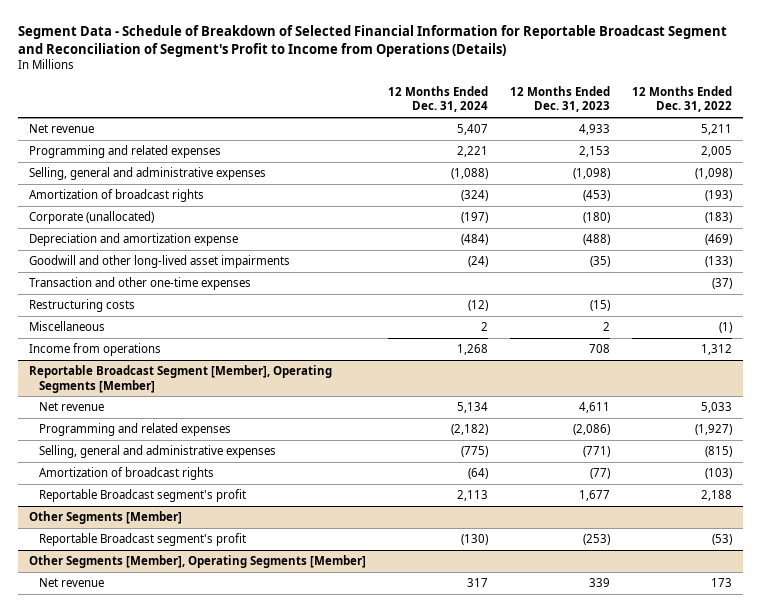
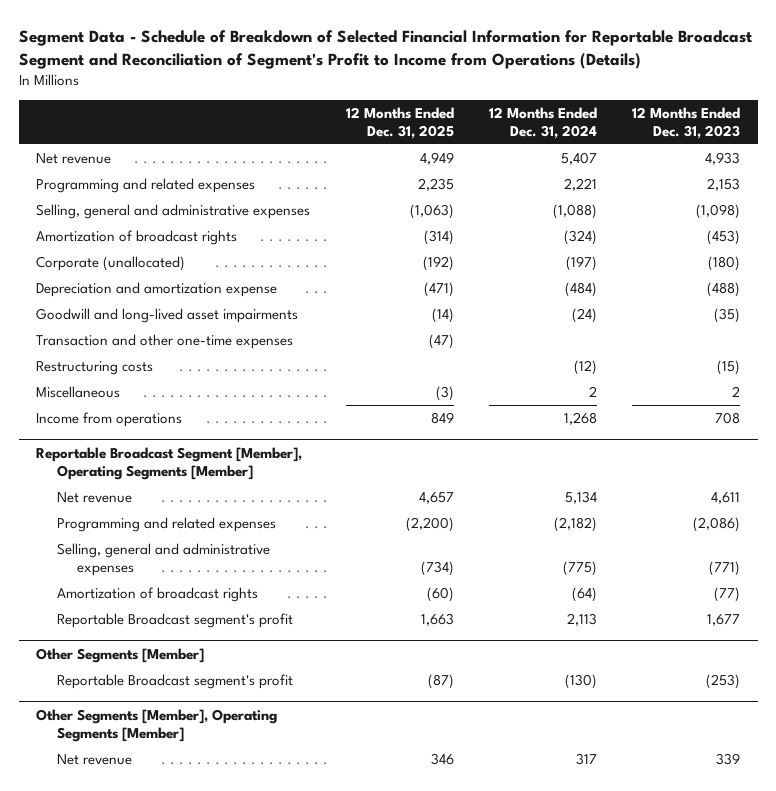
[632,85,733,113] 12 Months Ended Dec. 31, 2022 -> none
none -> [345,106,454,139] 12 Months Ended Dec. 31, 2025
[29,255,291,269] Goodwill and other long-lived asset impairments -> [36,307,299,323] Goodwill and long-lived asset impairments

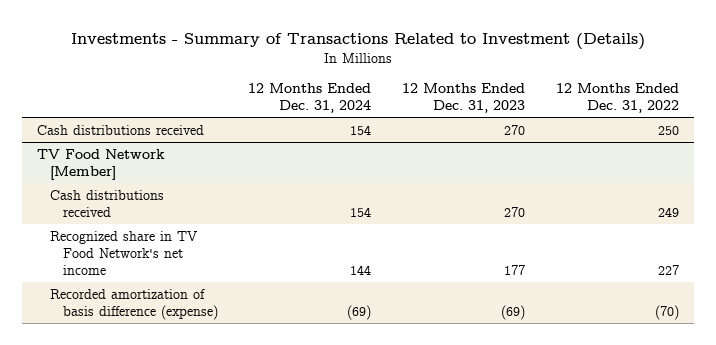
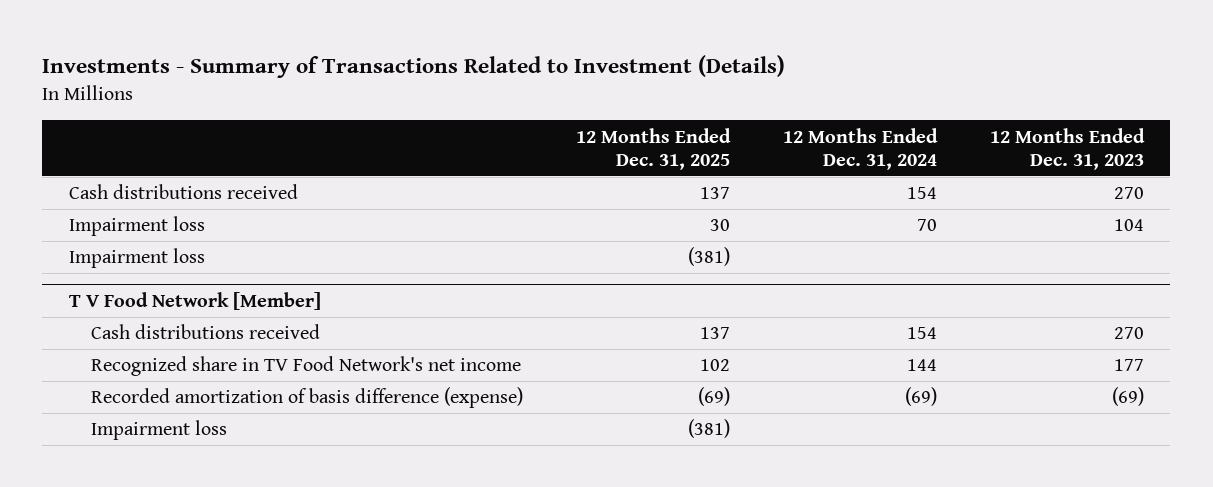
[555,83,679,114] 12 Months Ended Dec. 31, 2022 -> none
none -> [575,127,731,170] 12 Months Ended Dec. 31, 2025
none -> [68,216,205,237] Impairment loss
none -> [68,248,205,269] Impairment loss
[37,148,166,180] TV Food Network [Member] -> [68,292,321,311] T V Food Network [Member]
none -> [90,420,227,441] Impairment loss

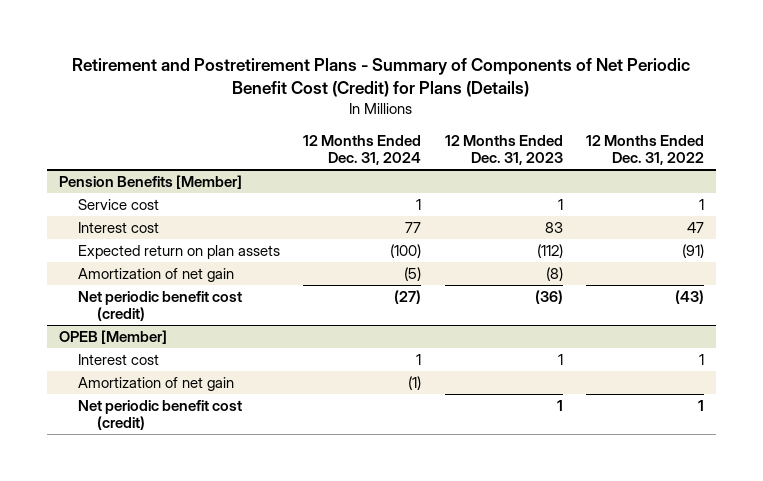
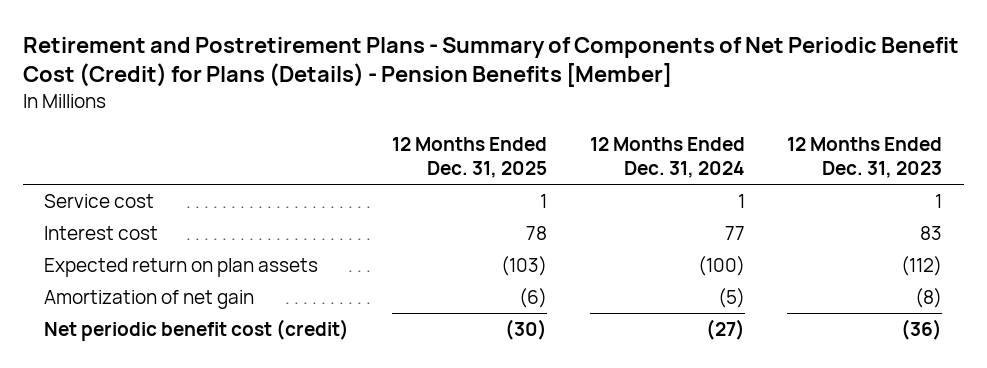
[72,57,691,97] Retirement and Postretirement Plans - Summary of Components of Net Periodic Benefit Cost (Credit) for Plans (Details) -> [22,36,959,88] Retirement and Postretirement Plans - Summary of Components of Net Periodic Benefit Cost (Credit) for Plans (Details) - Pension Benefits [Member]
[586,134,705,166] 12 Months Ended Dec. 31, 2022 -> none
none -> [391,136,547,178] 12 Months Ended Dec. 31, 2025
[58,174,242,189] Pension Benefits [Member] -> none
[58,329,167,344] OPEB [Member] -> none
[78,353,160,365] Interest cost -> none
[78,376,235,391] Amortization of net gain -> none
[78,399,243,431] Net periodic benefit cost (credit) -> none

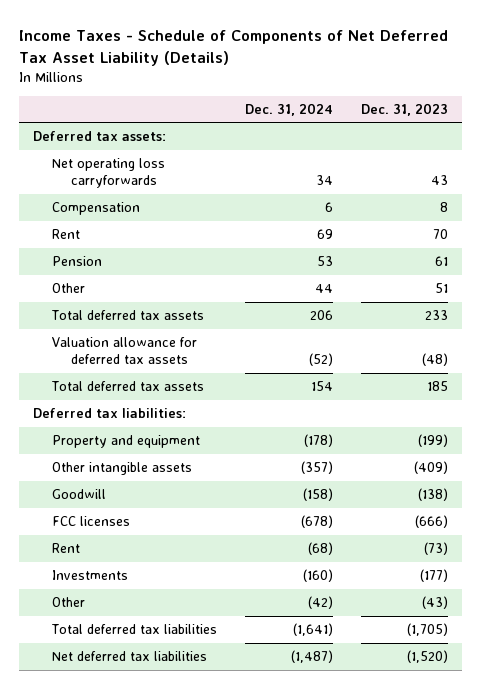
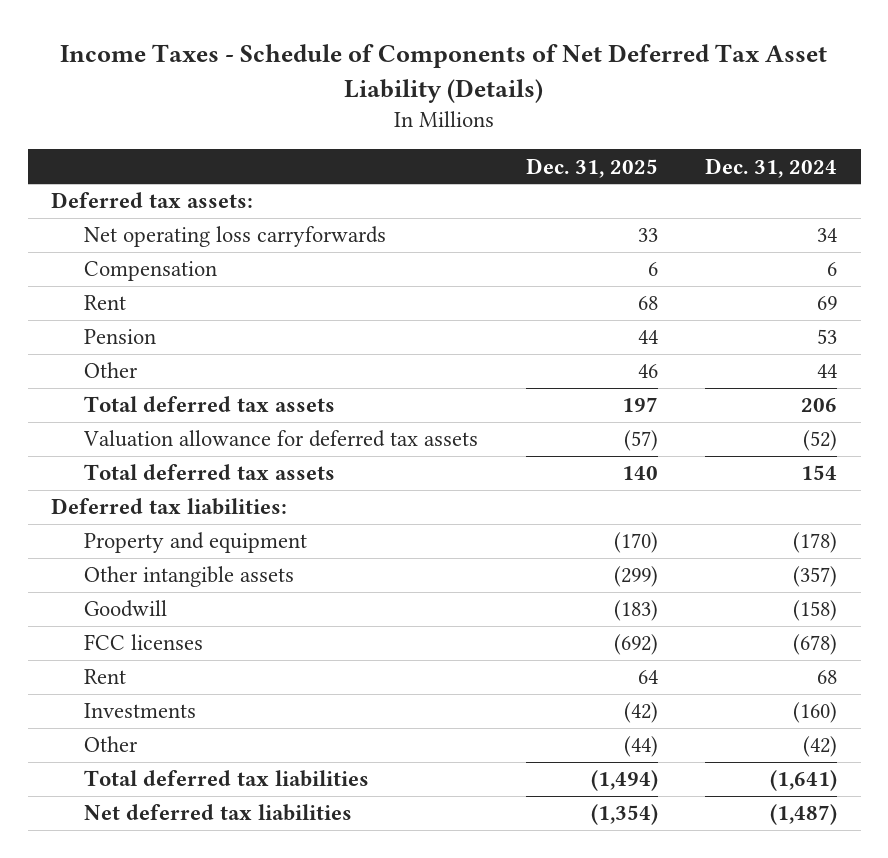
[360,102,448,116] Dec. 31, 2023 -> none
none -> [525,157,658,178] Dec. 31, 2025
[307,542,333,556] (68) -> [817,670,838,685] 68

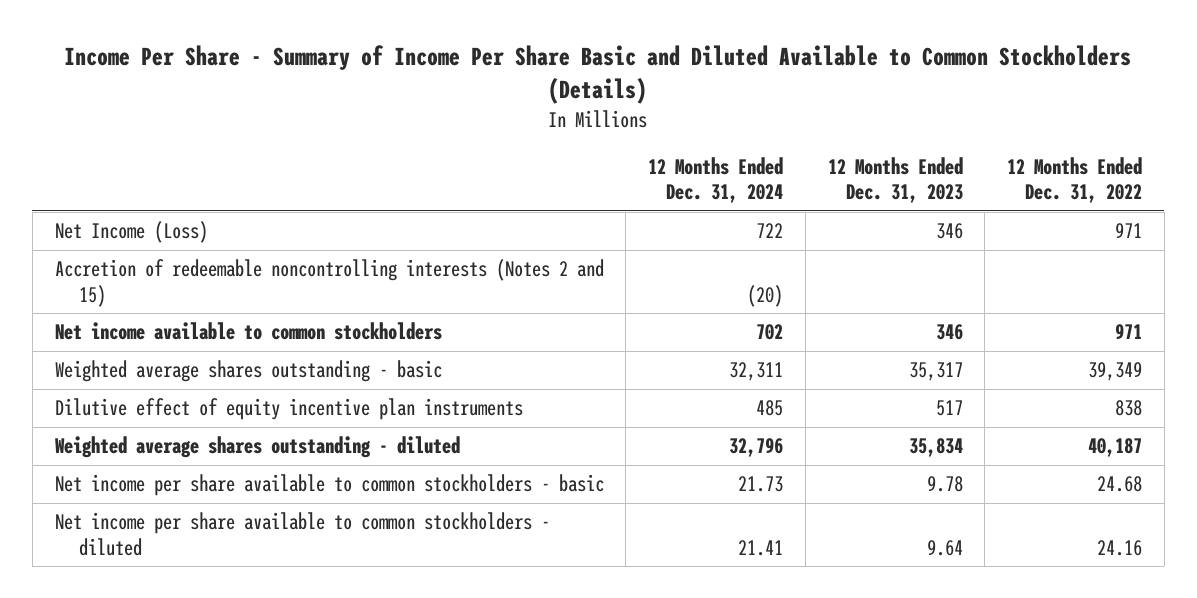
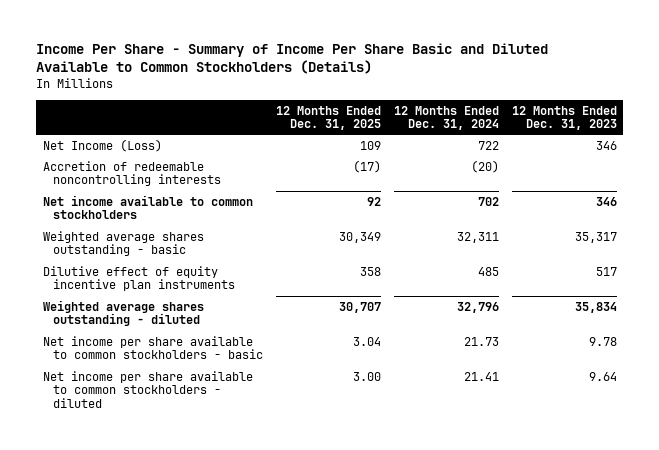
[1007,157,1143,204] 12 Months Ended Dec. 31, 2022 -> none
none -> [275,105,381,130] 12 Months Ended Dec. 31, 2025
[54,259,604,307] Accretion of redeemable noncontrolling interests (Notes 2 and 15) -> [42,160,221,187] Accretion of redeemable noncontrolling interests

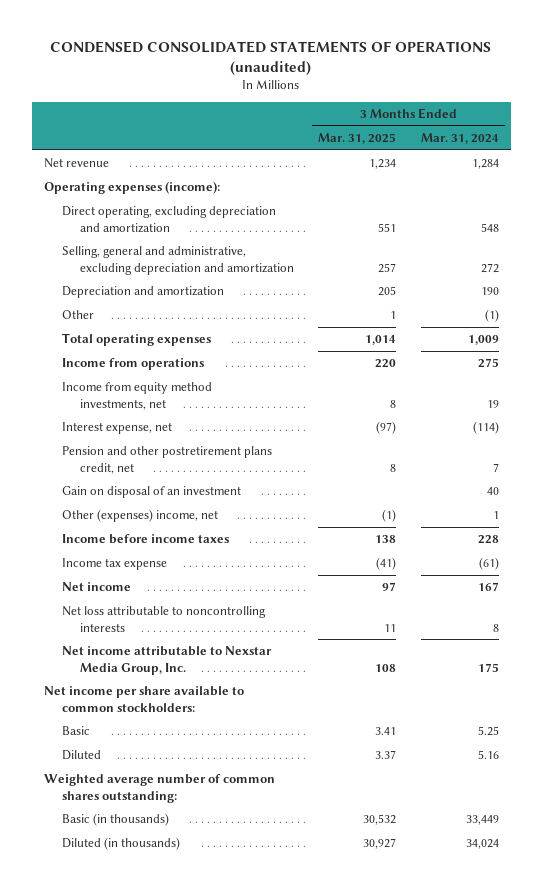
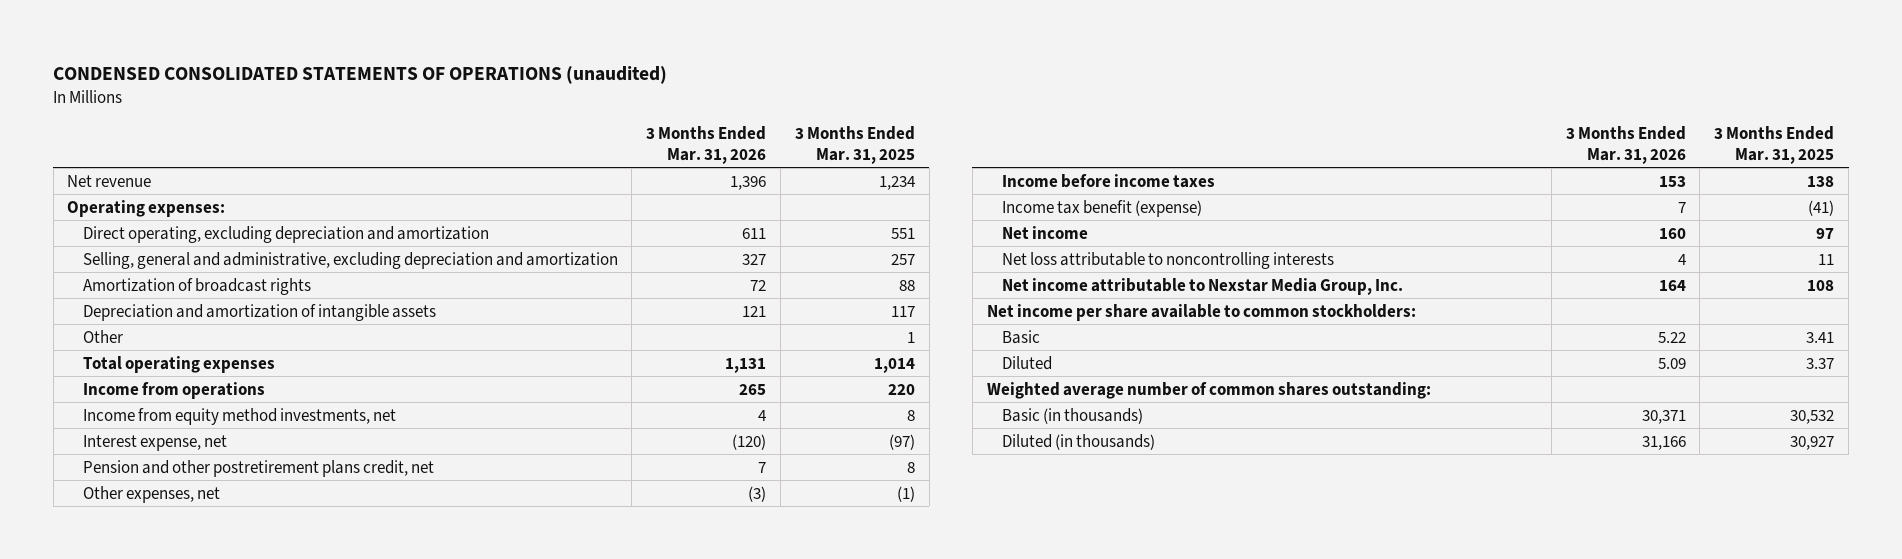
[420,132,499,144] Mar. 31, 2024 -> none
none -> [646,125,767,165] 3 Months Ended Mar. 31, 2026
[43,181,220,195] Operating expenses (income): -> [67,199,226,217] Operating expenses:
none -> [82,277,311,295] Amortization of broadcast rights
[61,286,224,299] Depreciation and amortization -> [82,303,436,321] Depreciation and amortization of intangible assets
[378,286,397,297] 205 -> [891,305,916,317] 117
[61,486,241,499] Gain on disposal of an investment -> none
[61,509,218,523] Other (expenses) income, net -> [82,485,220,503] Other expenses, net
[61,558,167,571] Income tax expense -> [1001,199,1202,217] Income tax benefit (expense)

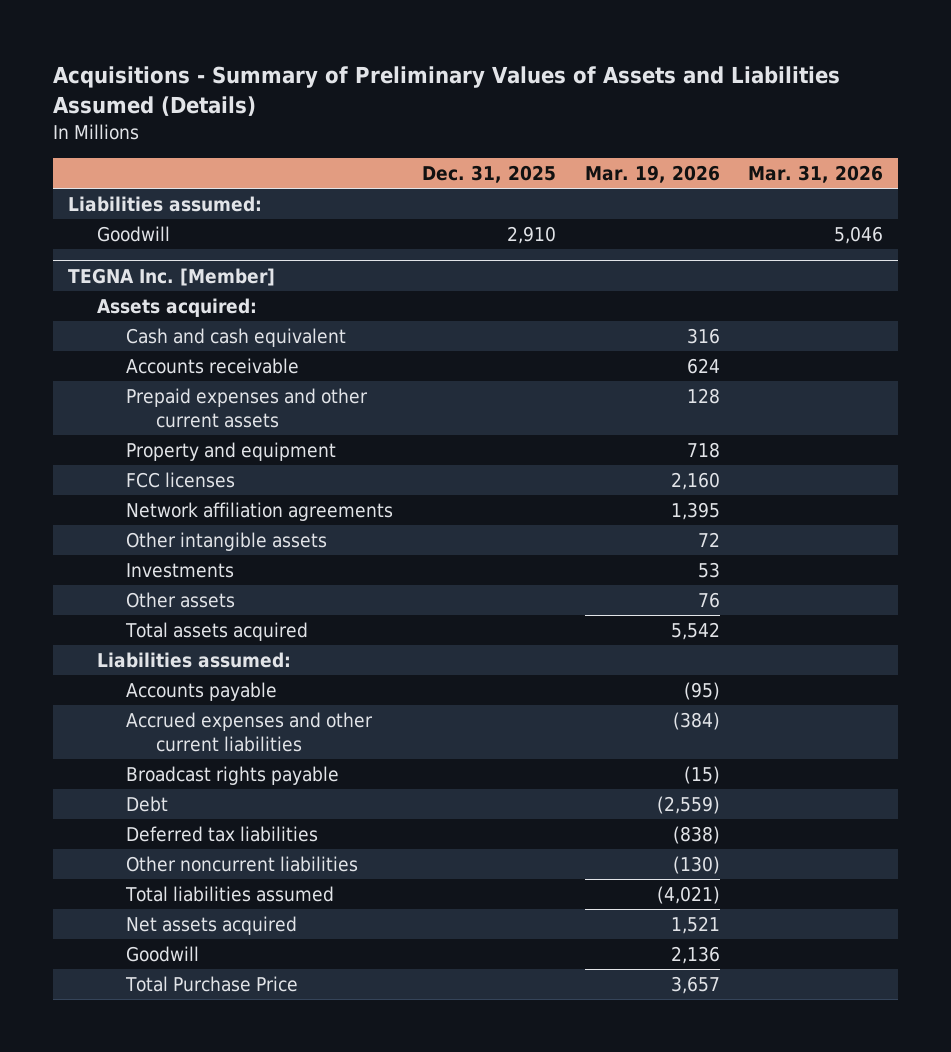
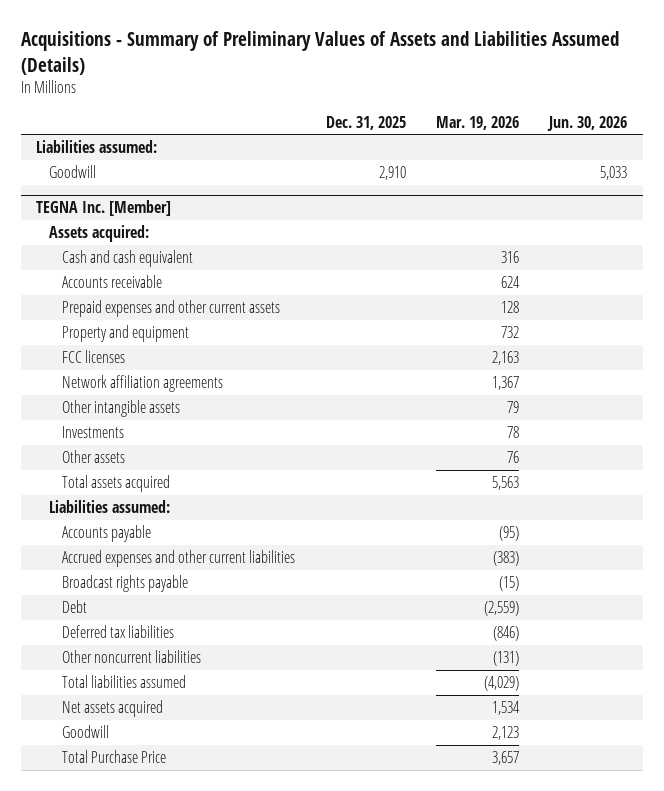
[748,165,884,184] Mar. 31, 2026 -> none
none -> [547,115,628,131] Jun. 30, 2026
[686,442,720,459] 718 -> [501,326,520,339] 732
[670,472,720,491] 2,160 -> [492,351,520,366] 2,163
[670,502,720,521] 1,395 -> [492,376,520,391] 1,367
[697,532,720,548] 72 -> [507,401,520,414] 79
[697,562,720,579] 53 -> [507,426,520,439] 78
[670,622,720,641] 5,542 -> [492,476,520,491] 5,563
[672,712,720,731] (384) -> [493,551,520,567] (383)
[672,826,720,845] (838) -> [493,626,520,642] (846)
[672,856,720,875] (130) -> [493,651,520,667] (131)
[656,886,720,905] (4,021) -> [484,676,520,692] (4,029)
[670,916,720,935] 1,521 -> [492,701,521,716] 1,534
[670,946,720,965] 2,136 -> [492,726,520,741] 2,123

